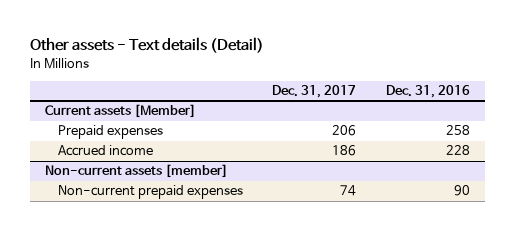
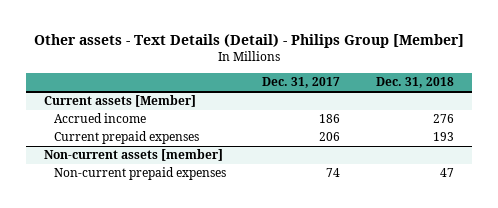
[30,37,265,54] Other assets - Text details (Detail) -> [34,34,465,49] Other assets - Text Details (Detail) - Philips Group [Member]
[386,85,471,99] Dec. 31, 2016 -> none
none -> [375,77,454,89] Dec. 31, 2018
[57,125,163,140] Prepaid expenses -> none
none -> [54,131,200,145] Current prepaid expenses

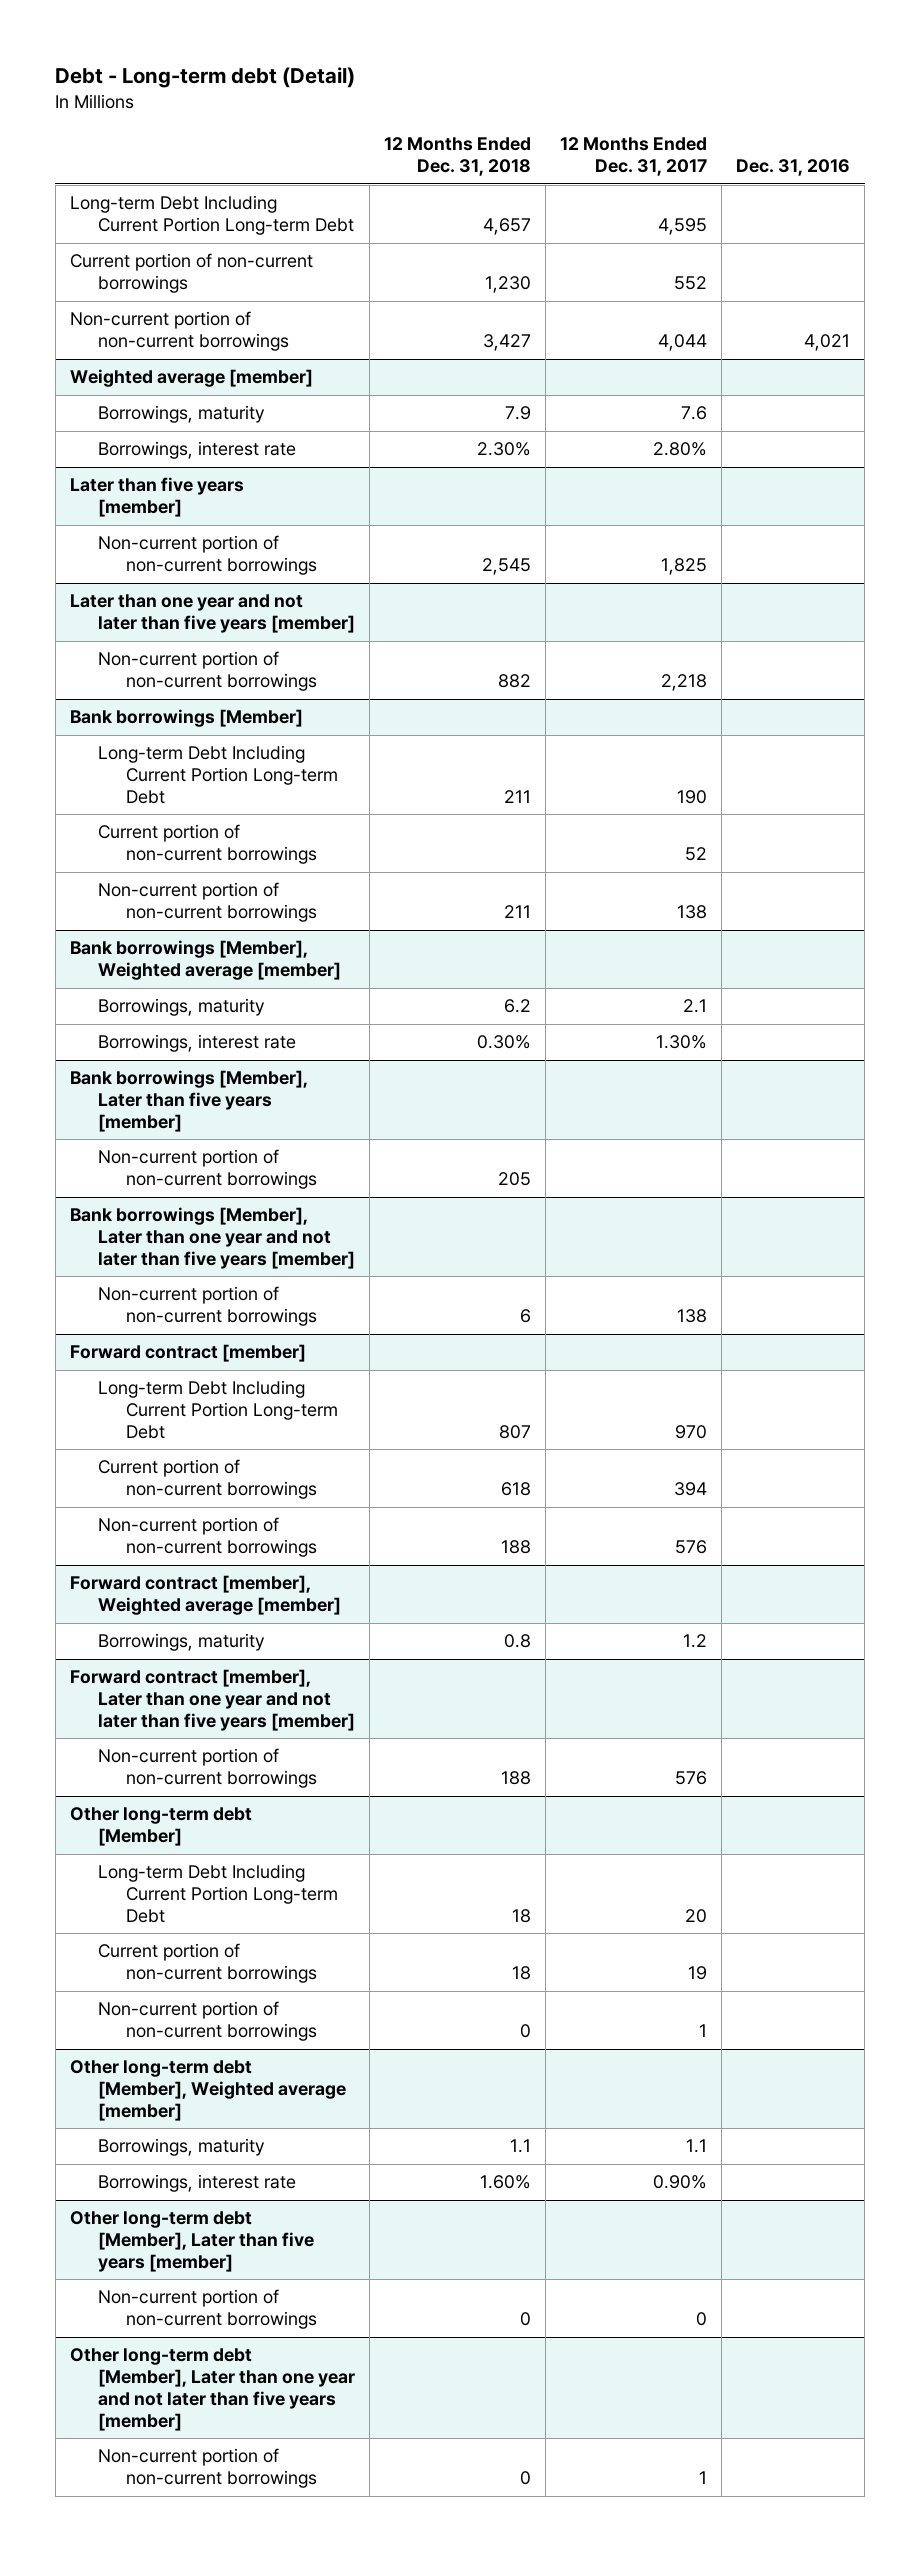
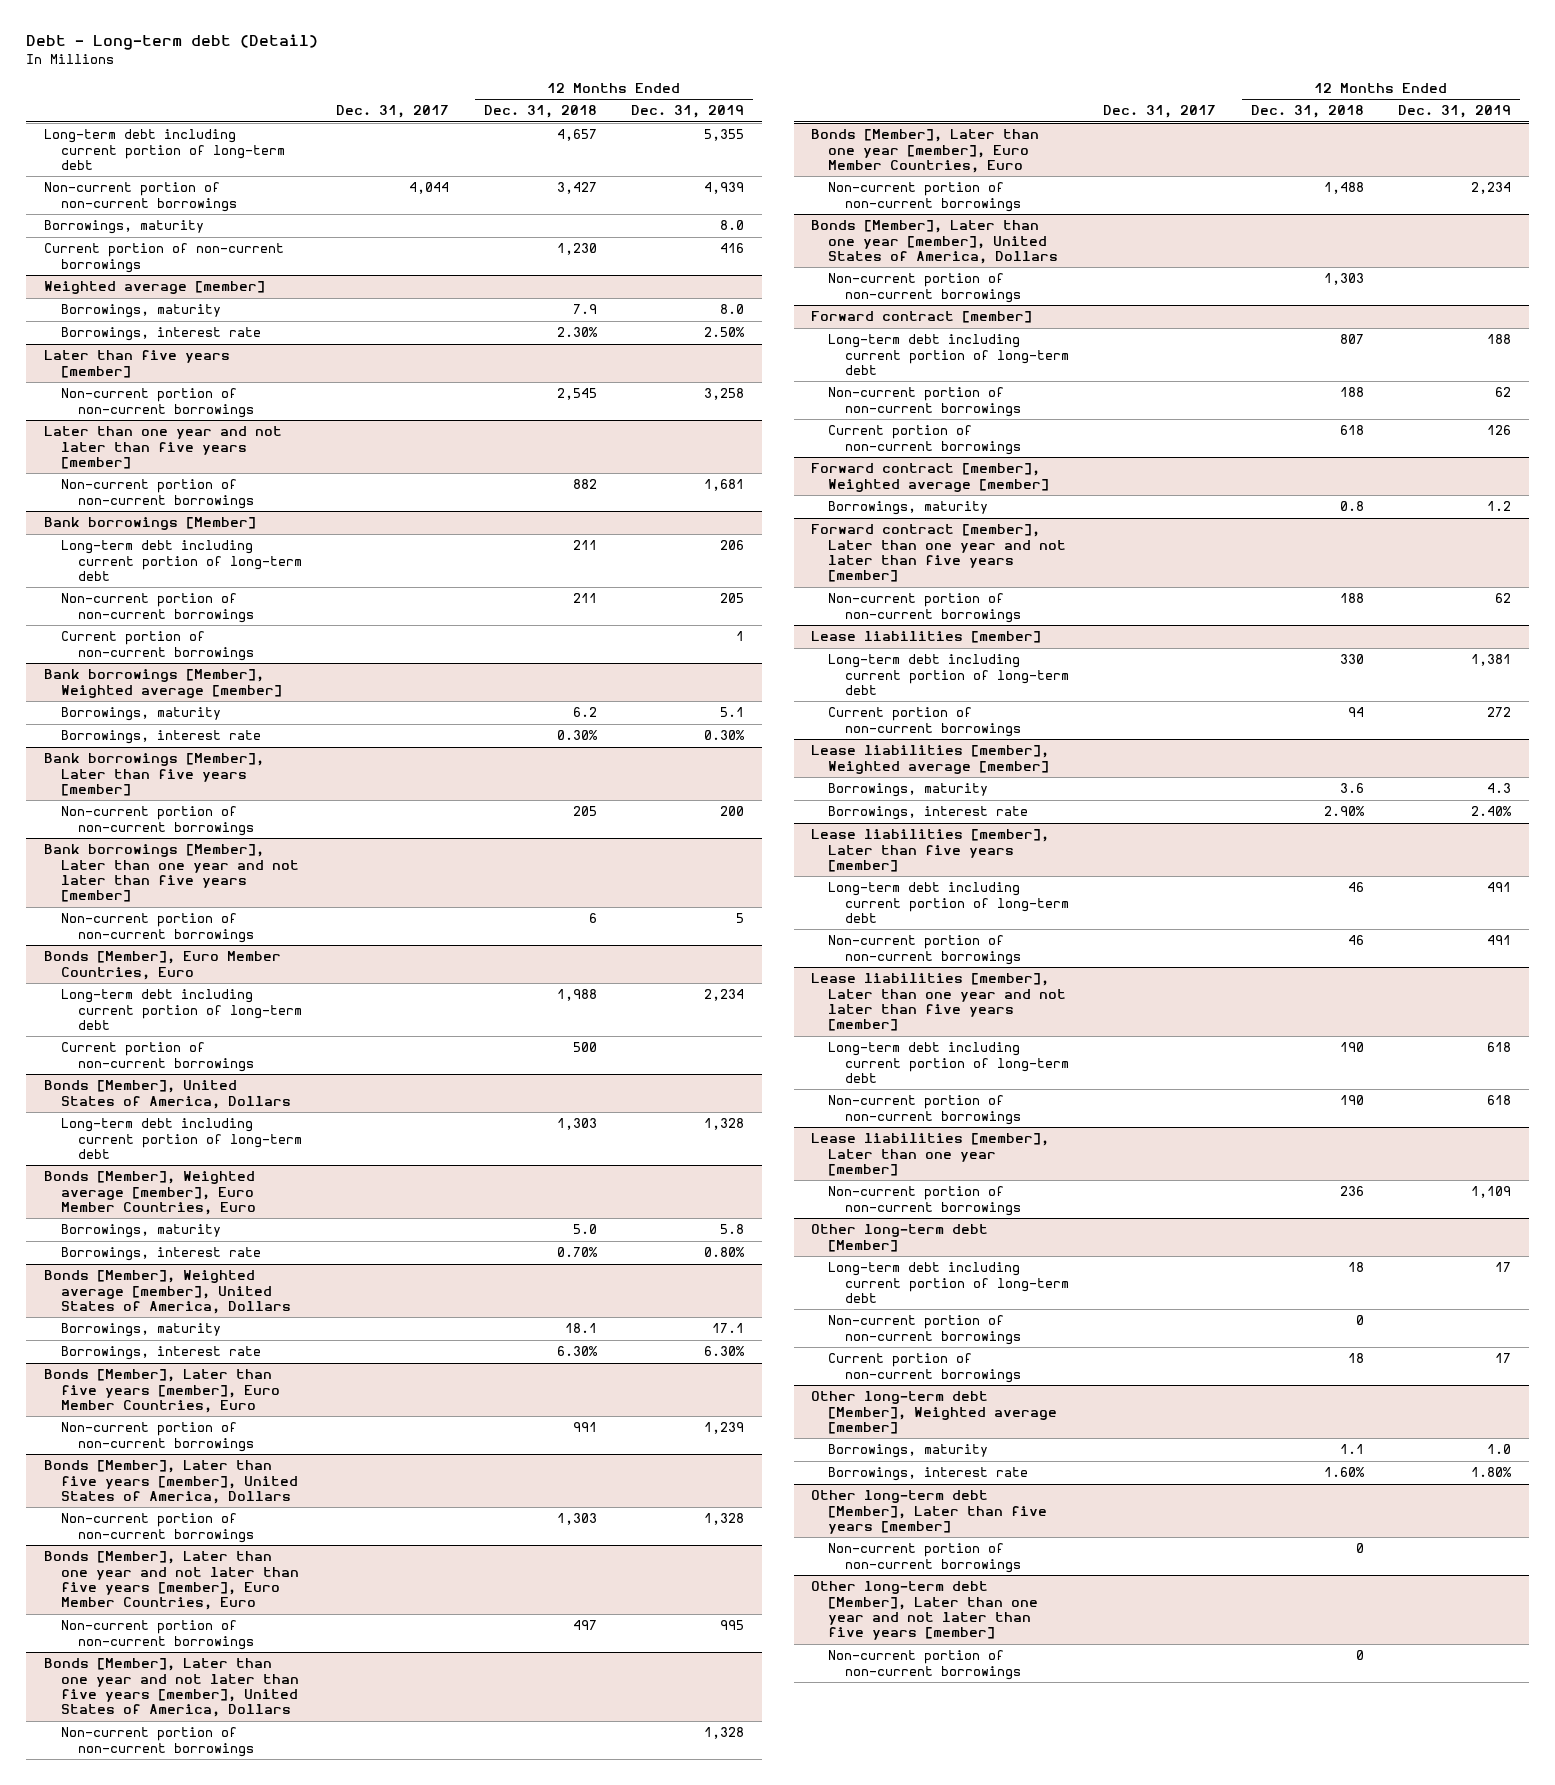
[560,137,708,177] 12 Months Ended Dec. 31, 2017 -> none
[736,159,851,177] Dec. 31, 2016 -> none
none -> [336,105,450,119] Dec. 31, 2017
none -> [631,105,745,119] Dec. 31, 2019
[69,195,354,236] Long-term Debt Including Current Portion Long-term Debt -> [43,129,285,170] Long-term debt including current portion of long-term debt
none -> [43,220,204,235] Borrowings, maturity
[69,253,313,294] Current portion of non-current borrowings -> [43,243,284,273] Current portion of non-current borrowings
[97,745,339,804] Long-term Debt Including Current Portion Long-term Debt -> [60,540,302,581] Long-term debt including current portion of long-term debt
[97,824,318,865] Current portion of non-current borrowings -> [60,631,254,661] Current portion of non-current borrowings
none -> [43,951,281,980] Bonds [Member], Euro Member Countries, Euro
none -> [60,989,302,1030] Long-term debt including current portion of long-term debt
none -> [60,1042,254,1072] Current portion of non-current borrowings
none -> [43,1080,291,1109] Bonds [Member], United States of America, Dollars
none -> [60,1118,302,1159] Long-term debt including current portion of long-term debt
none -> [43,1171,256,1215] Bonds [Member], Weighted average [member], Euro Member Countries, Euro
none -> [60,1224,221,1239] Borrowings, maturity
none -> [60,1247,261,1262] Borrowings, interest rate
none -> [43,1270,291,1314] Bonds [Member], Weighted average [member], United States of America, Dollars
none -> [60,1323,221,1338] Borrowings, maturity
none -> [60,1346,261,1361] Borrowings, interest rate
none -> [43,1369,280,1413] Bonds [Member], Later than five years [member], Euro Member Countries, Euro
none -> [60,1422,254,1452] Non-current portion of non-current borrowings
none -> [43,1460,298,1504] Bonds [Member], Later than five years [member], United States of America, Dollars
none -> [60,1513,254,1543] Non-current portion of non-current borrowings
none -> [43,1551,299,1611] Bonds [Member], Later than one year and not later than five years [member], Euro Member Countries, Euro
none -> [60,1620,254,1650] Non-current portion of non-current borrowings
none -> [43,1658,299,1718] Bonds [Member], Later than one year and not later than five years [member], United States of America, Dollars
none -> [60,1727,254,1757] Non-current portion of non-current borrowings
none -> [810,129,1039,173] Bonds [Member], Later than one year [member], Euro Member Countries, Euro
none -> [827,182,1022,212] Non-current portion of non-current borrowings
none -> [810,220,1058,264] Bonds [Member], Later than one year [member], United States of America, Dollars
none -> [827,273,1022,303] Non-current portion of non-current borrowings
[97,1380,339,1439] Long-term Debt Including Current Portion Long-term Debt -> [827,334,1070,375] Long-term debt including current portion of long-term debt
[97,1459,318,1500] Current portion of non-current borrowings -> [827,425,1022,455] Current portion of non-current borrowings
none -> [810,631,1041,644] Lease liabilities [member]
none -> [827,654,1070,695] Long-term debt including current portion of long-term debt
none -> [827,707,1022,737] Current portion of non-current borrowings
none -> [810,745,1049,774] Lease liabilities [member], Weighted average [member]
none -> [827,783,988,798] Borrowings, maturity
none -> [827,806,1028,821] Borrowings, interest rate
none -> [810,829,1049,872] Lease liabilities [member], Later than five years [member]
none -> [827,882,1070,923] Long-term debt including current portion of long-term debt
none -> [827,935,1022,965] Non-current portion of non-current borrowings
none -> [810,973,1066,1032] Lease liabilities [member], Later than one year and not later than five years [member]
none -> [827,1042,1070,1083] Long-term debt including current portion of long-term debt
none -> [827,1095,1022,1125] Non-current portion of non-current borrowings
none -> [810,1133,1049,1176] Lease liabilities [member], Later than one year [member]
none -> [827,1186,1022,1216] Non-current portion of non-current borrowings
[97,1864,339,1923] Long-term Debt Including Current Portion Long-term Debt -> [827,1262,1070,1303] Long-term debt including current portion of long-term debt
[97,1943,318,1984] Current portion of non-current borrowings -> [827,1353,1022,1383] Current portion of non-current borrowings

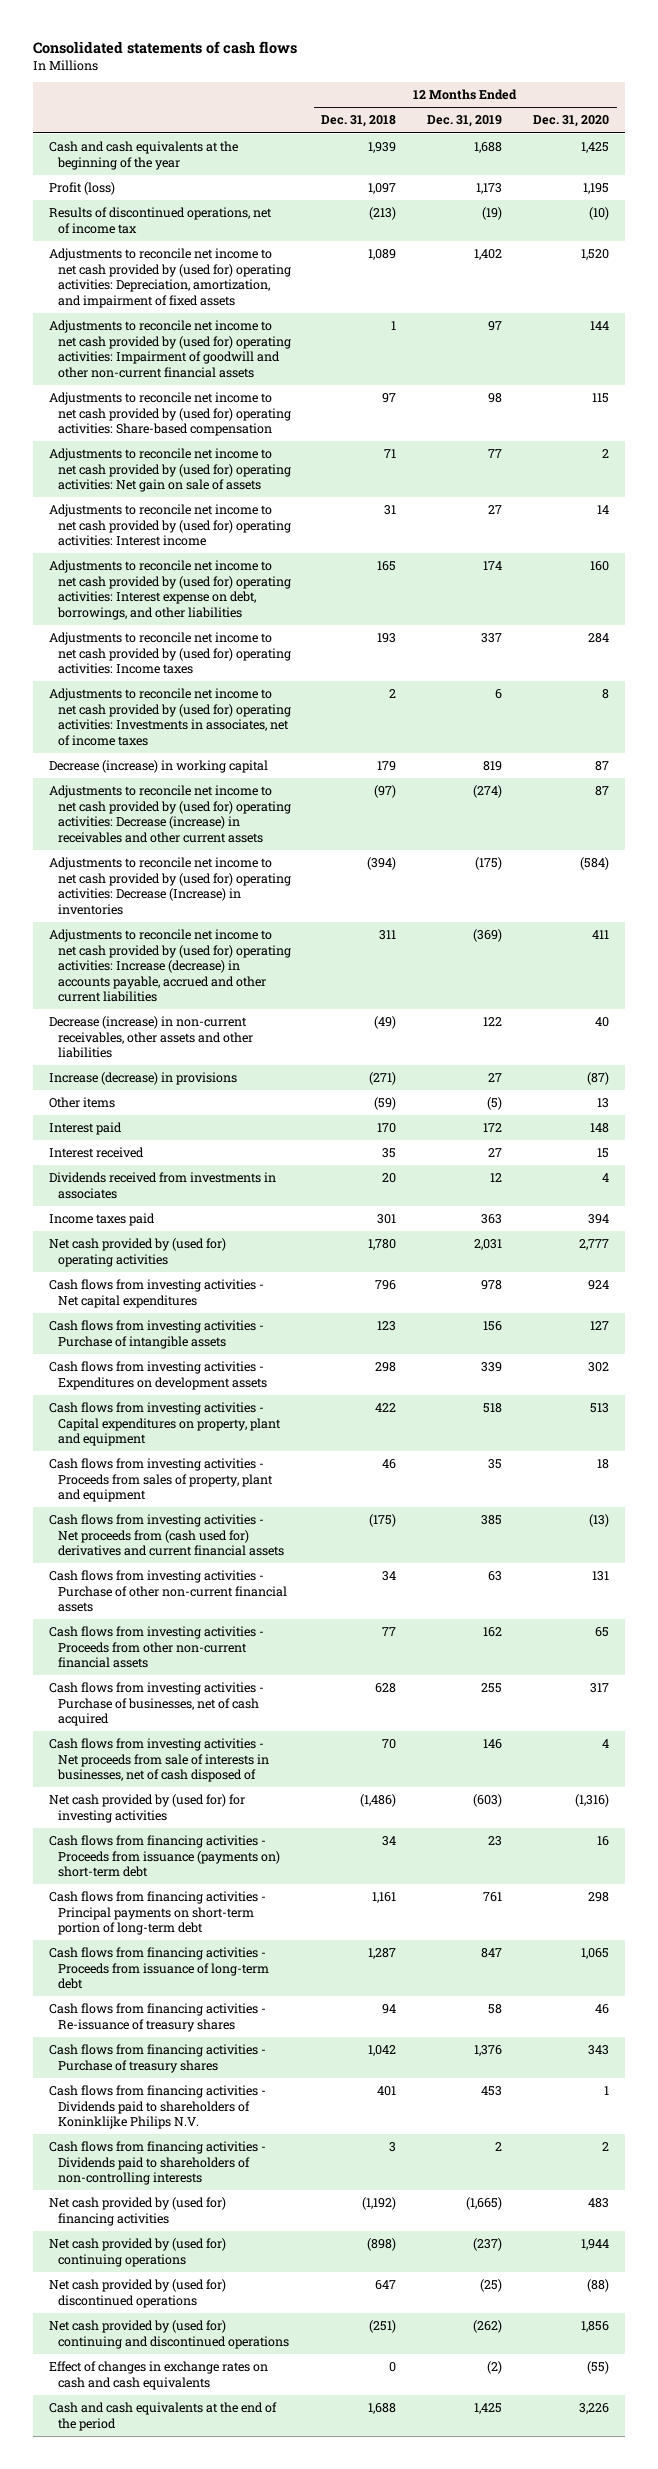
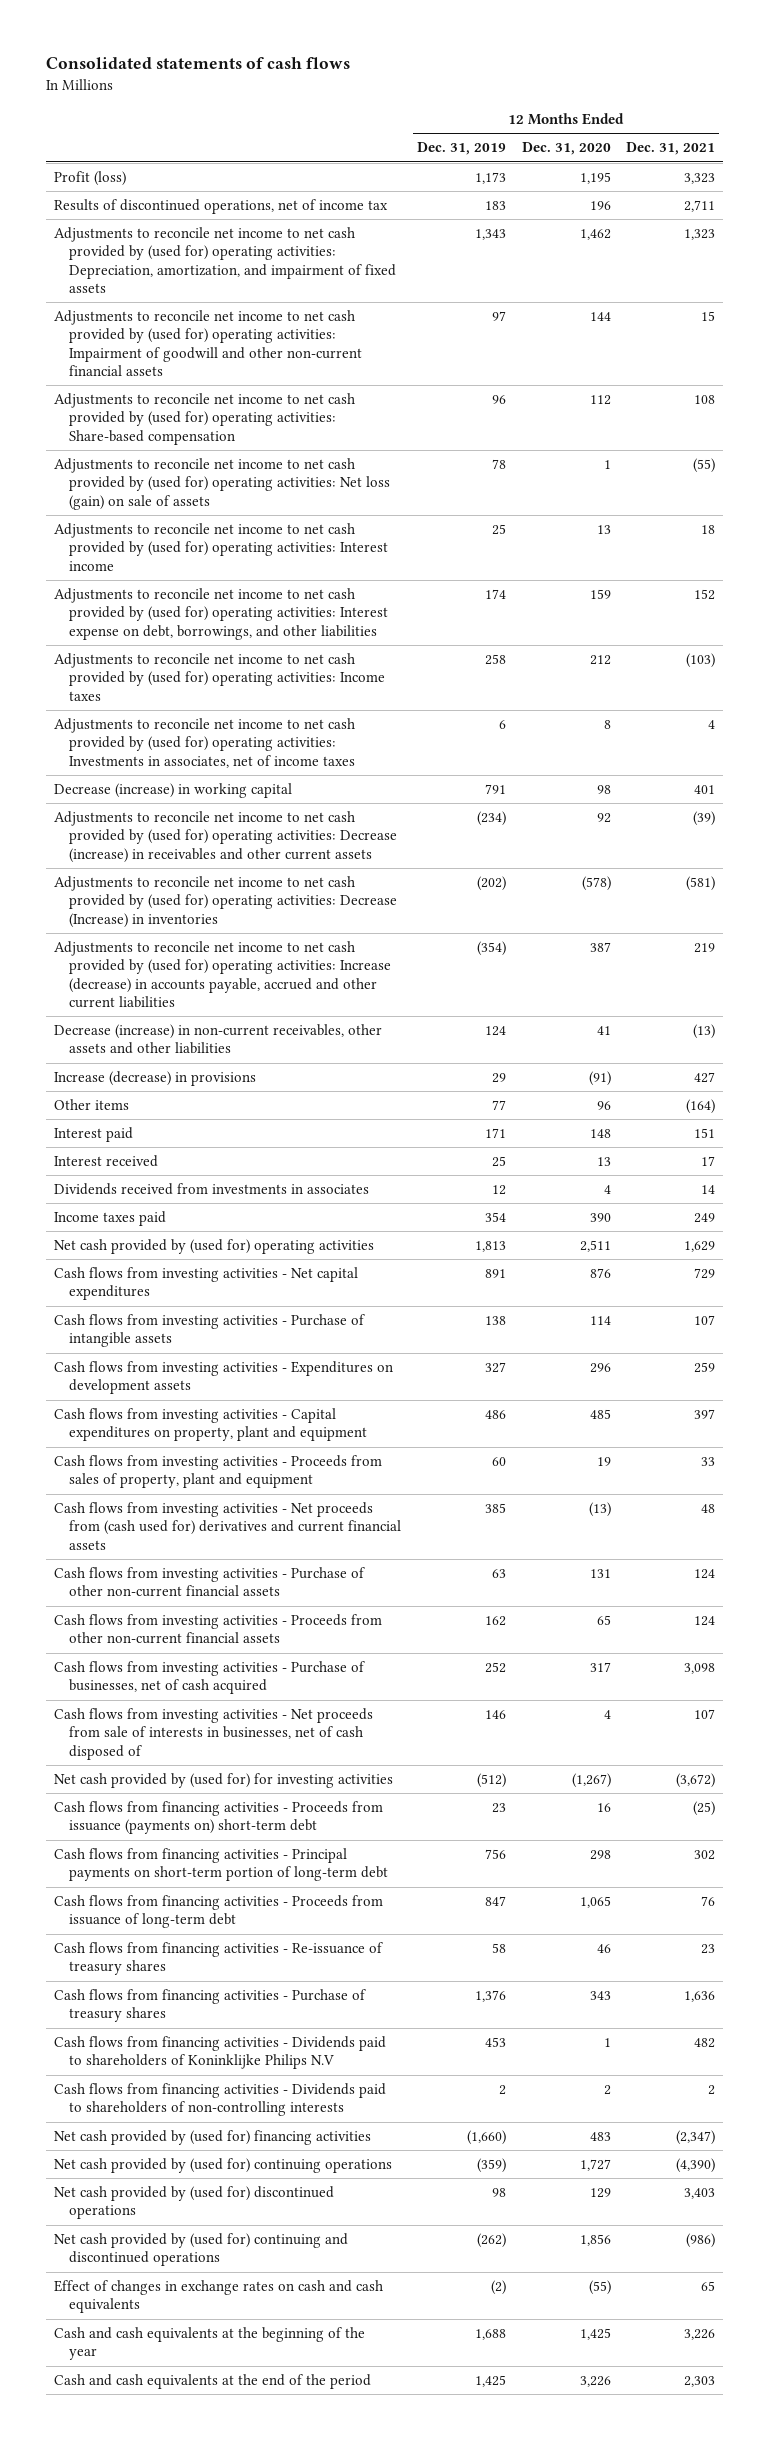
[321,115,397,128] Dec. 31, 2018 -> none
none -> [626,142,716,156] Dec. 31, 2021
[482,207,503,221] (19) -> [484,201,506,211] 183
[589,207,610,221] (10) -> [589,201,611,211] 196
[474,249,503,261] 1,402 -> [474,229,506,241] 1,343
[581,249,610,261] 1,520 -> [579,229,611,241] 1,462
[488,393,503,404] 98 -> [491,395,506,405] 96
[592,393,610,404] 115 -> [589,395,611,406] 112
[48,448,291,493] Adjustments to reconcile net income to net cash provided by (used for) operating activities: Net gain on sale of assets -> [53,458,391,510] Adjustments to reconcile net income to net cash provided by (used for) operating activities: Net loss (gain) on sale of assets
[488,449,503,459] 77 -> [491,459,506,470] 78
[602,449,610,459] 2 -> [603,460,611,470] 1
[488,505,503,515] 27 -> [491,524,506,536] 25
[597,505,610,515] 14 -> [596,525,611,535] 13
[590,561,610,572] 160 -> [589,589,611,600] 159
[481,633,503,644] 337 -> [484,654,506,666] 258
[588,633,610,644] 284 -> [589,655,611,666] 212
[483,761,503,772] 819 -> [484,784,506,795] 791
[595,761,610,772] 87 -> [596,785,611,795] 98
[473,785,503,799] (274) -> [476,811,506,827] (234)
[595,786,610,797] 87 -> [596,813,611,824] 92
[475,857,503,871] (175) -> [476,876,506,892] (202)
[580,857,610,871] (584) -> [581,876,611,892] (578)
[473,929,503,943] (369) -> [476,941,506,957] (354)
[592,930,610,940] 411 -> [589,942,611,953] 387
[483,1017,503,1027] 122 -> [484,1026,506,1037] 124
[595,1017,610,1028] 40 -> [596,1026,611,1036] 41
[488,1073,503,1083] 27 -> [491,1073,506,1084] 29
[587,1072,610,1086] (87) -> [588,1071,611,1087] (91)
[487,1097,503,1111] (5) -> [491,1100,506,1111] 77
[597,1098,610,1109] 13 -> [596,1101,611,1111] 96
[483,1123,503,1133] 172 -> [484,1128,506,1139] 171
[488,1148,503,1158] 27 -> [491,1156,506,1168] 25
[597,1148,610,1159] 15 -> [596,1157,611,1167] 13
[481,1214,503,1225] 363 -> [484,1212,506,1223] 354
[588,1214,610,1225] 394 -> [589,1213,611,1223] 390
[474,1239,503,1251] 2,031 -> [474,1241,506,1253] 1,813
[579,1239,610,1251] 2,777 -> [579,1240,611,1253] 2,511
[481,1280,503,1291] 978 -> [484,1269,506,1279] 891
[588,1280,610,1291] 924 -> [589,1268,611,1279] 876
[483,1321,503,1332] 156 -> [484,1316,506,1326] 138
[590,1321,610,1331] 127 -> [589,1316,611,1326] 114
[481,1362,503,1373] 339 -> [484,1362,506,1374] 327
[588,1362,610,1373] 302 -> [589,1363,611,1374] 296
[483,1403,503,1414] 518 -> [484,1410,506,1420] 486
[590,1403,610,1414] 513 -> [589,1409,611,1420] 485
[488,1459,503,1470] 35 -> [491,1457,506,1467] 60
[597,1459,610,1470] 18 -> [596,1457,611,1467] 19
[481,1683,503,1694] 255 -> [484,1662,506,1674] 252
[473,1794,503,1808] (603) -> [476,1773,506,1789] (512)
[575,1794,610,1808] (1,316) -> [571,1773,611,1789] (1,267)
[483,1892,503,1903] 761 -> [484,1849,506,1860] 756
[48,2085,266,2130] Cash flows from financing activities - Dividends paid to shareholders of Koninklijke Philips N.V. -> [53,2036,386,2070] Cash flows from financing activities - Dividends paid to shareholders of Koninklijke Philips N.V
[466,2197,503,2211] (1,665) -> [466,2130,506,2146] (1,660)
[473,2238,503,2252] (237) -> [476,2158,506,2174] (359)
[581,2239,610,2251] 1,944 -> [579,2159,611,2172] 1,727
[480,2279,503,2293] (25) -> [491,2188,506,2198] 98
[587,2279,610,2293] (88) -> [589,2188,611,2199] 129
[48,141,238,170] Cash and cash equivalents at the beginning of the year -> [53,2327,365,2361] Cash and cash equivalents at the beginning of the year

